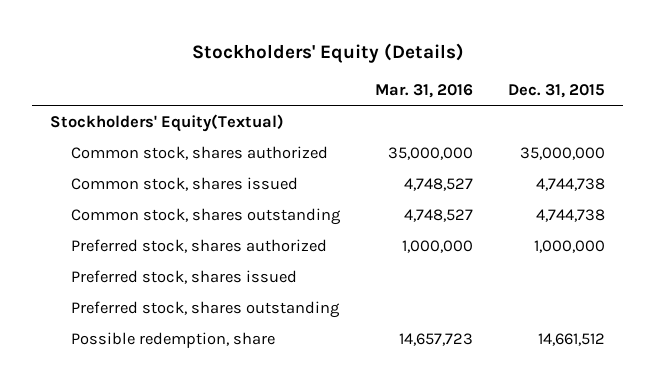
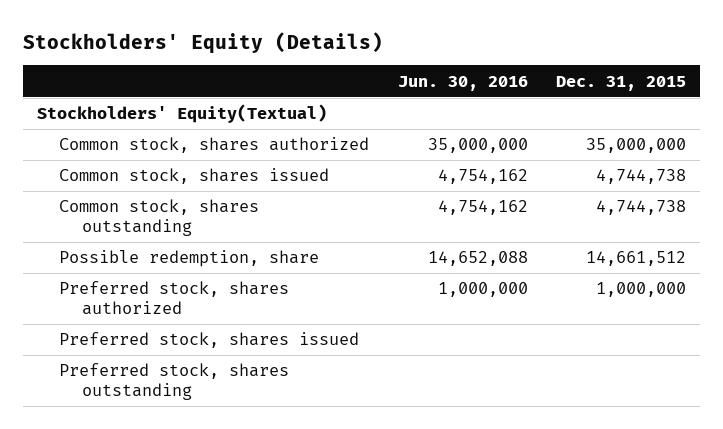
[375,83,474,98] Mar. 31, 2016 -> none
none -> [397,75,528,91] Jun. 30, 2016
[70,331,275,348] Possible redemption, share -> [59,250,320,268] Possible redemption, share

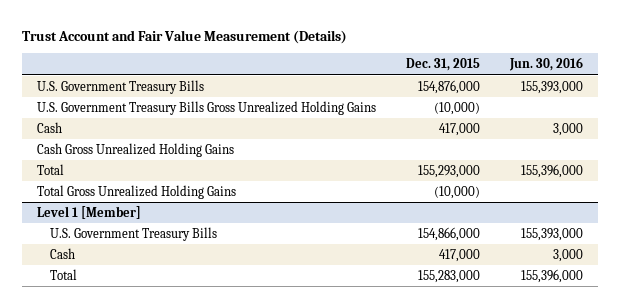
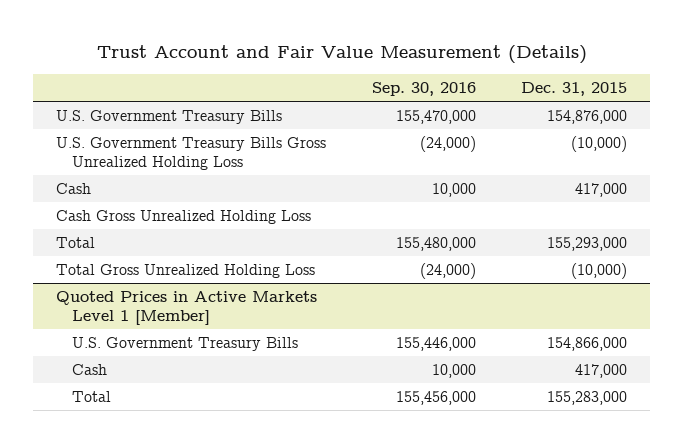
[508,57,583,72] Jun. 30, 2016 -> none
none -> [371,81,476,96] Sep. 30, 2016
[36,100,376,115] U.S. Government Treasury Bills Gross Unrealized Holding Gains -> [55,137,326,171] U.S. Government Treasury Bills Gross Unrealized Holding Loss
[36,142,234,157] Cash Gross Unrealized Holding Gains -> [55,210,311,225] Cash Gross Unrealized Holding Loss
[36,184,236,199] Total Gross Unrealized Holding Gains -> [55,264,315,279] Total Gross Unrealized Holding Loss
[36,205,141,219] Level 1 [Member] -> [55,291,317,326] Quoted Prices in Active Markets Level 1 [Member]

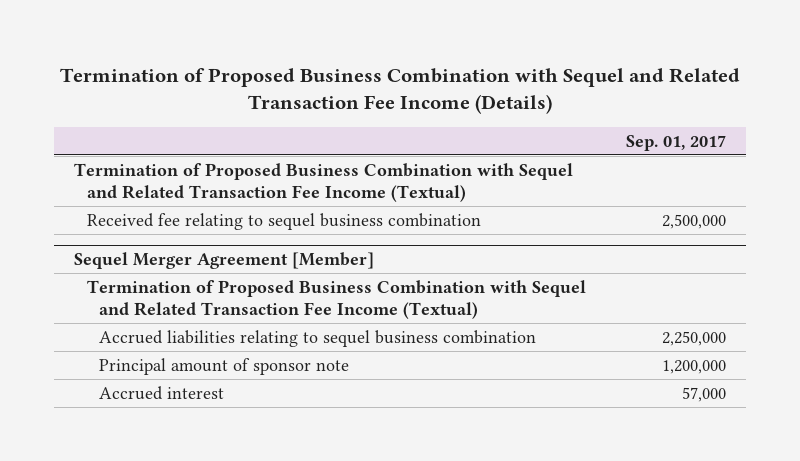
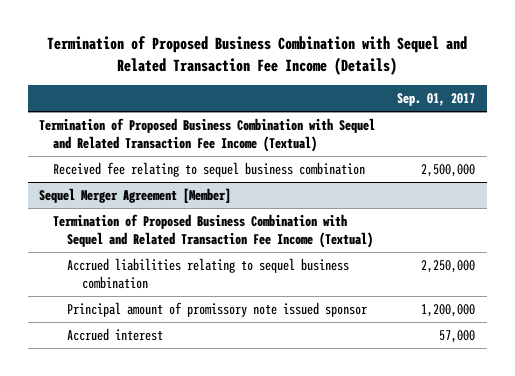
[99,357,350,375] Principal amount of sponsor note -> [67,302,368,318] Principal amount of promissory note issued sponsor

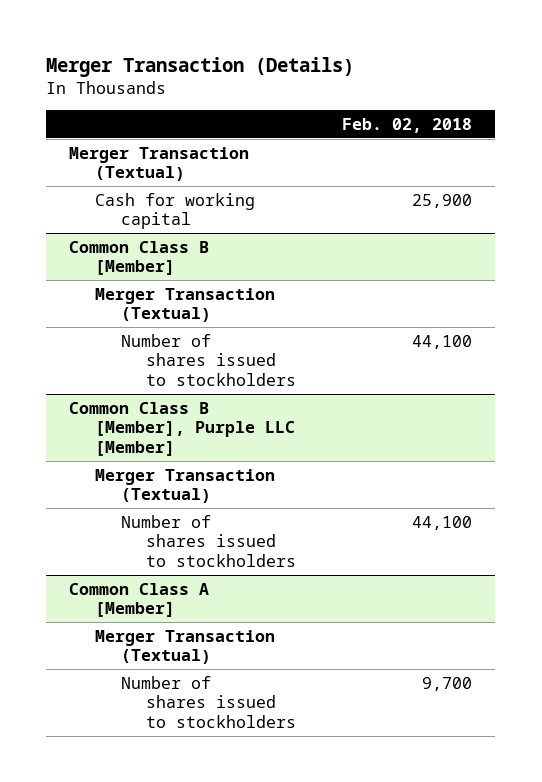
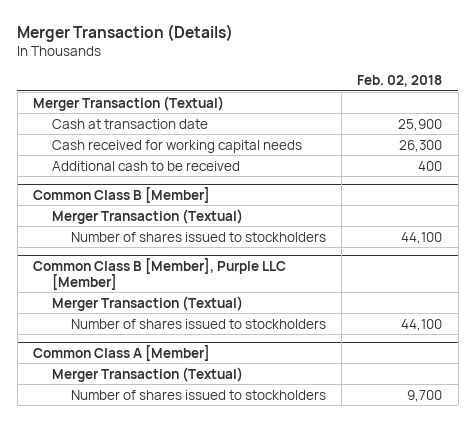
none -> [51,118,208,129] Cash at transaction date
[94,192,255,230] Cash for working capital -> [51,139,302,153] Cash received for working capital needs
[412,193,473,208] 25,900 -> [399,139,443,152] 26,300
none -> [51,160,240,171] Additional cash to be received

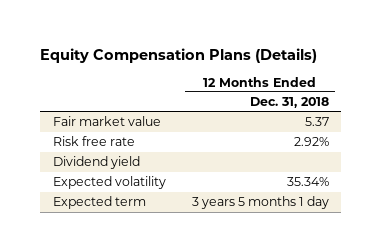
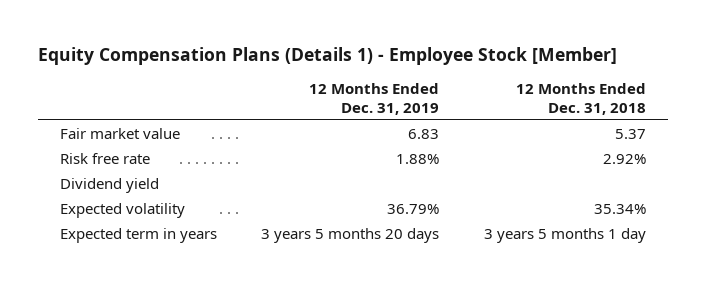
[40,47,318,63] Equity Compensation Plans (Details) -> [37,47,617,66] Equity Compensation Plans (Details 1) - Employee Stock [Member]
none -> [309,83,440,115] 12 Months Ended Dec. 31, 2019
[52,196,146,210] Expected term -> [59,227,217,243] Expected term in years

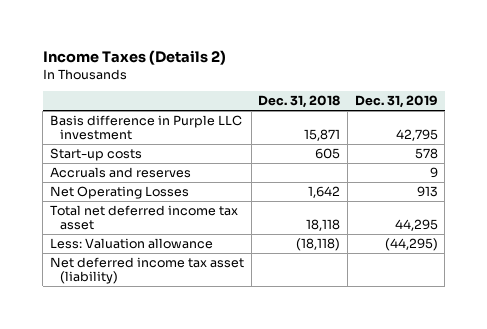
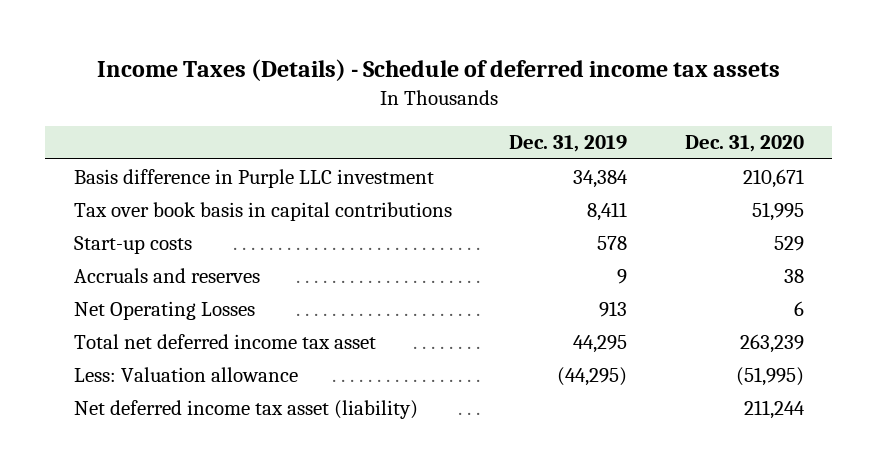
[42,49,226,65] Income Taxes (Details 2) -> [96,59,780,82] Income Taxes (Details) - Schedule of deferred income tax assets
[258,95,341,109] Dec. 31, 2018 -> none
none -> [684,135,804,153] Dec. 31, 2020
[395,129,438,142] 42,795 -> [573,169,629,188] 34,384
none -> [73,201,452,221] Tax over book basis in capital contributions

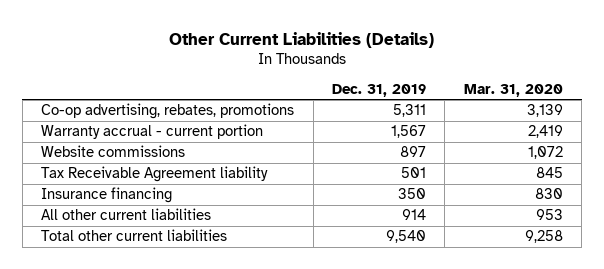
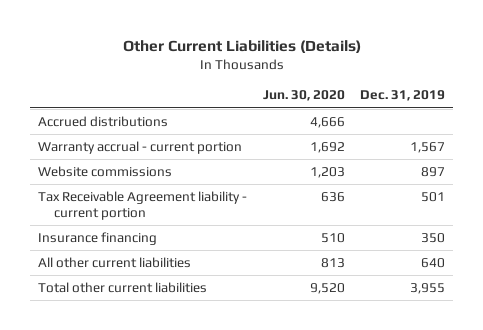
[463,83,563,97] Mar. 31, 2020 -> none
none -> [262,90,345,102] Jun. 30, 2020
[41,103,295,120] Co-op advertising, rebates, promotions -> none
none -> [37,115,168,127] Accrued distributions
[41,166,269,183] Tax Receivable Agreement liability -> [37,190,247,220] Tax Receivable Agreement liability - current portion
[402,209,427,221] 914 -> [421,257,446,268] 640
[386,230,427,244] 9,540 -> [410,282,446,294] 3,955

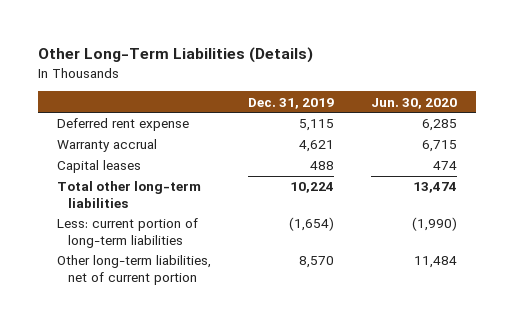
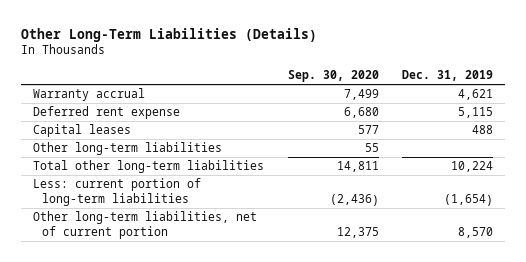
[371,97,458,109] Jun. 30, 2020 -> none
none -> [287,70,379,83] Sep. 30, 2020
[56,118,189,132] Deferred rent expense -> [33,106,181,120] Deferred rent expense
none -> [33,142,223,156] Other long-term liabilities

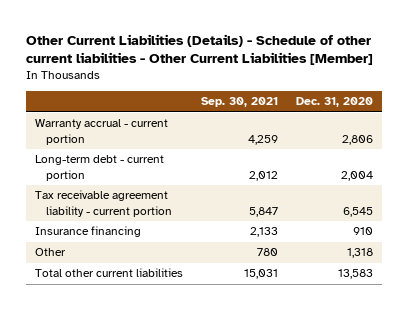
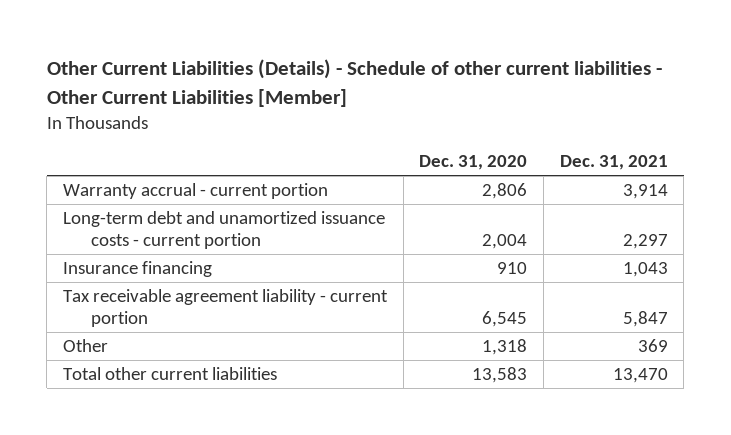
[201,97,279,108] Sep. 30, 2021 -> none
none -> [559,155,668,171] Dec. 31, 2021
[35,155,165,181] Long-term debt - current portion -> [62,210,385,249] Long-term debt and unamortized issuance costs - current portion
[35,190,173,217] Tax receivable agreement liability - current portion -> [62,288,388,327] Tax receivable agreement liability - current portion

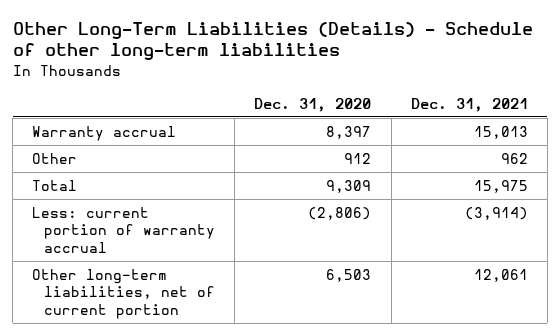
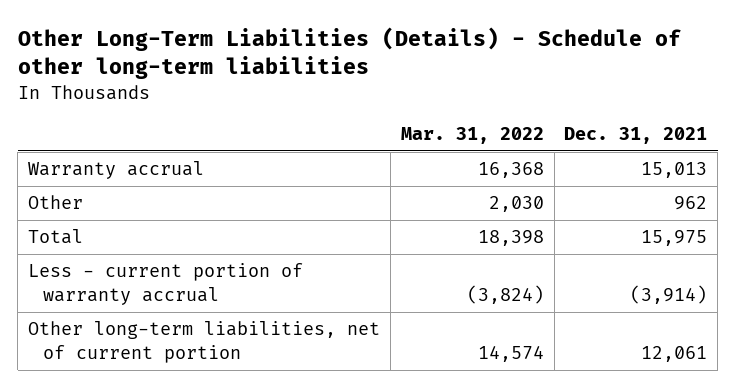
[254,97,372,112] Dec. 31, 2020 -> none
none -> [400,127,544,145] Mar. 31, 2022
[32,206,216,253] Less: current portion of warranty accrual -> [27,263,303,305] Less - current portion of warranty accrual

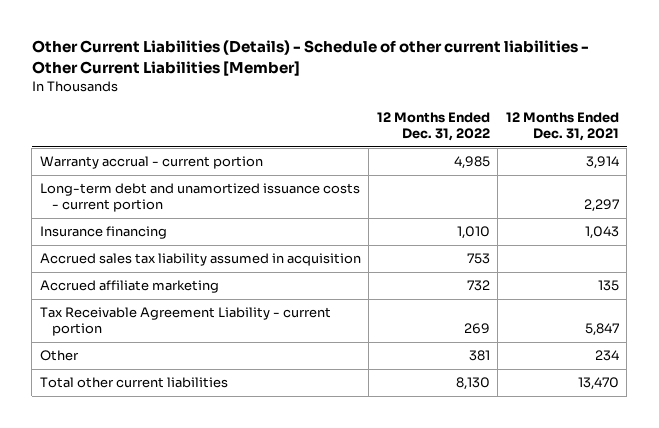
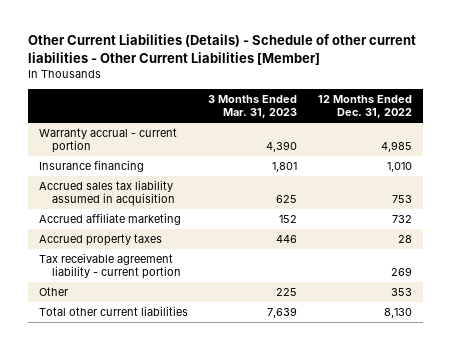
[505,111,619,142] 12 Months Ended Dec. 31, 2021 -> none
none -> [208,95,298,119] 3 Months Ended Mar. 31, 2023
[39,183,360,213] Long-term debt and unamortized issuance costs - current portion -> none
none -> [38,234,162,247] Accrued property taxes
[39,307,331,337] Tax Receivable Agreement Liability - current portion -> [38,253,181,280] Tax receivable agreement liability - current portion
[468,350,490,362] 381 -> [391,288,413,297] 353

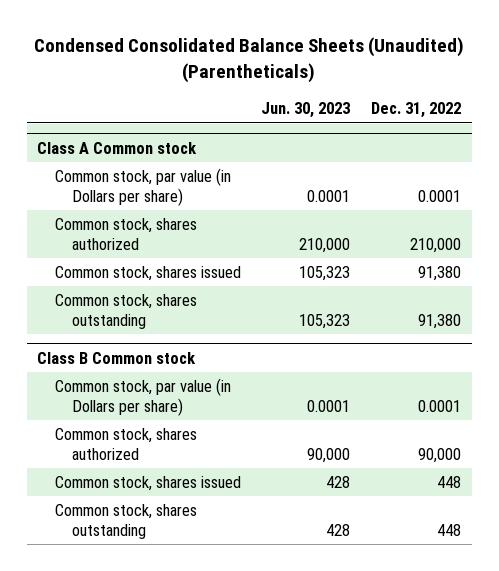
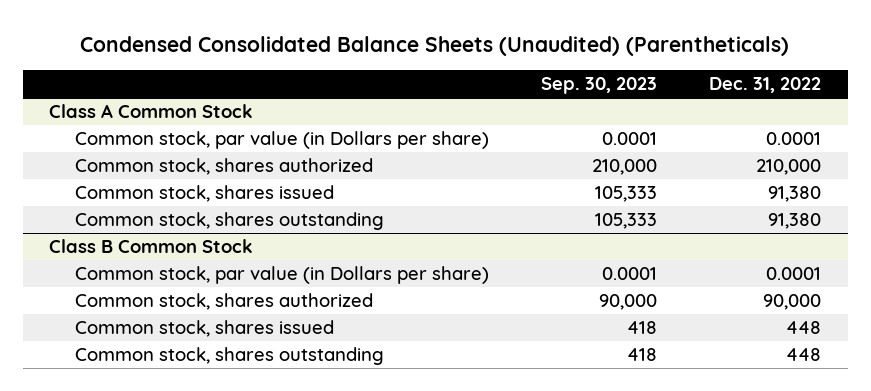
[261,102,351,119] Jun. 30, 2023 -> none
none -> [541,77,658,95] Sep. 30, 2023
[37,141,198,154] Class A Common stock -> [49,104,254,119] Class A Common Stock
[37,351,197,364] Class B Common stock -> [49,239,254,254] Class B Common Stock

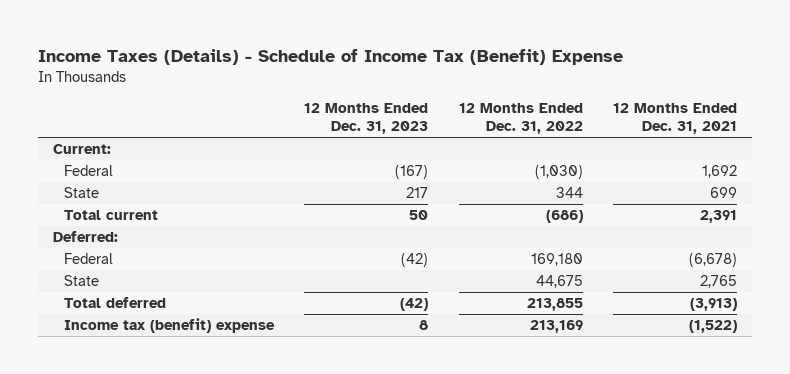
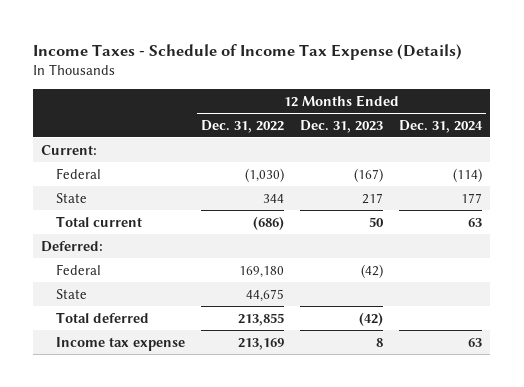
[38,48,624,65] Income Taxes (Details) - Schedule of Income Tax (Benefit) Expense -> [33,43,463,60] Income Taxes - Schedule of Income Tax Expense (Details)
[612,103,737,135] 12 Months Ended Dec. 31, 2021 -> none
none -> [399,119,484,133] Dec. 31, 2024
[63,318,275,334] Income tax (benefit) expense -> [56,336,186,351] Income tax expense

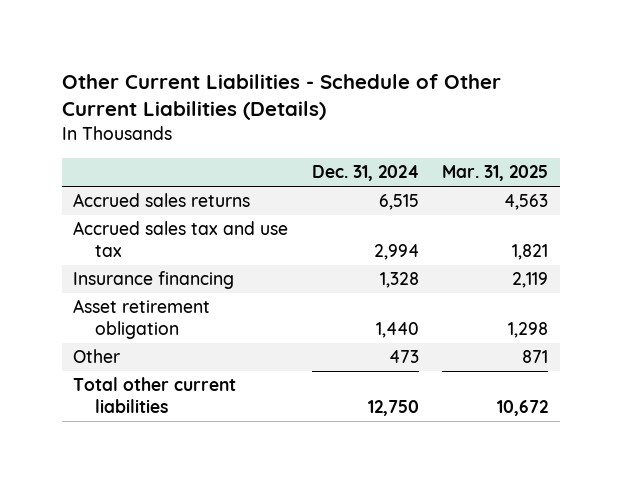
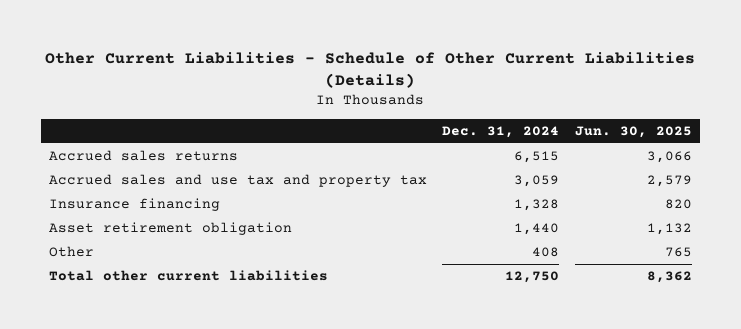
[442,165,549,182] Mar. 31, 2025 -> none
none -> [575,125,693,138] Jun. 30, 2025
[73,221,289,258] Accrued sales tax and use tax -> [48,174,427,188] Accrued sales and use tax and property tax
[373,244,419,261] 2,994 -> [514,175,560,188] 3,059
[388,350,419,364] 473 -> [532,247,560,258] 408

